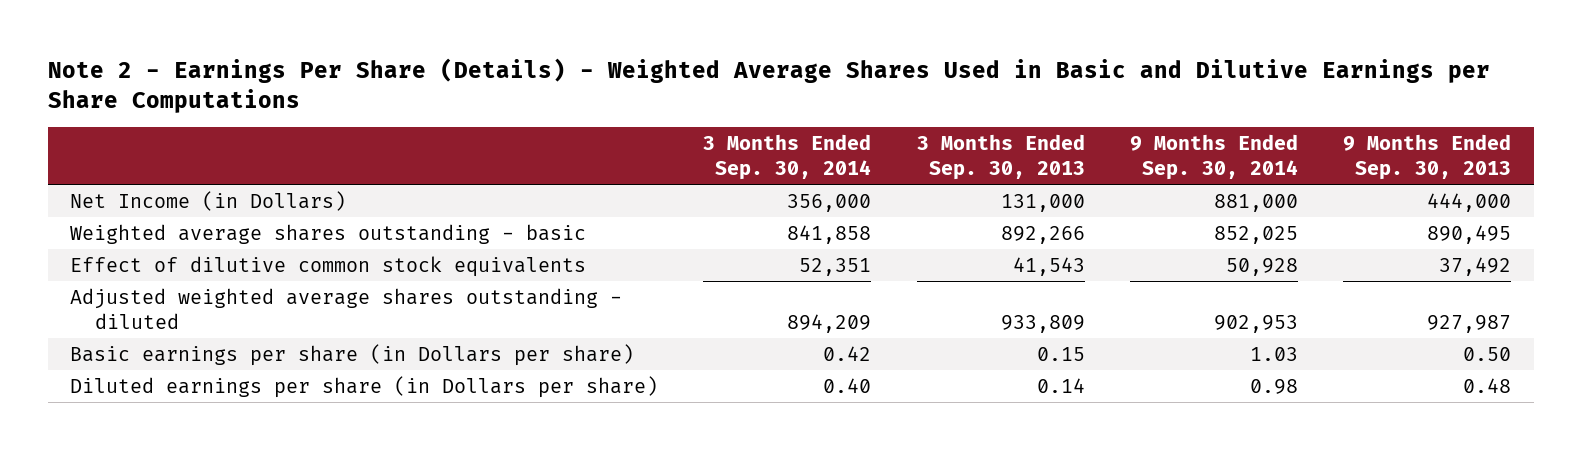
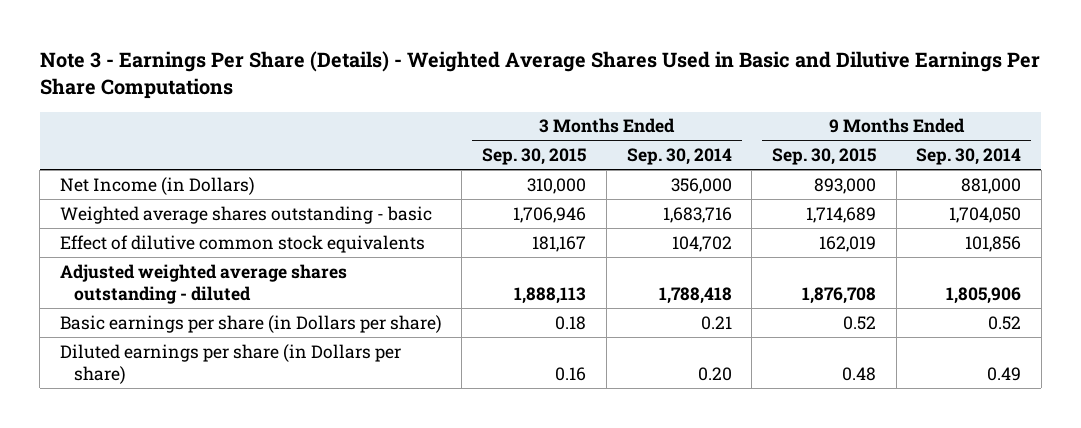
[47,57,1490,113] Note 2 - Earnings Per Share (Details) - Weighted Average Shares Used in Basic and Dilutive Earnings per Share Computations -> [39,50,1040,100] Note 3 - Earnings Per Share (Details) - Weighted Average Shares Used in Basic and Dilutive Earnings Per Share Computations
[916,133,1085,180] 3 Months Ended Sep. 30, 2013 -> none
[1343,133,1512,180] 9 Months Ended Sep. 30, 2013 -> none
none -> [482,148,587,166] Sep. 30, 2015
none -> [771,148,876,166] Sep. 30, 2015
[787,224,872,244] 841,858 -> [662,206,732,223] 1,683,716
[1213,225,1298,244] 852,025 -> [949,206,1022,223] 1,704,050
[799,257,872,276] 52,351 -> [671,235,732,252] 104,702
[1225,257,1298,276] 50,928 -> [965,235,1022,252] 101,856
[787,313,872,333] 894,209 -> [658,287,732,305] 1,788,418
[1213,314,1298,333] 902,953 -> [946,287,1022,305] 1,805,906
[823,345,872,361] 0.42 -> [700,315,732,330] 0.21
[1249,346,1298,361] 1.03 -> [988,315,1022,330] 0.52
[823,377,872,393] 0.40 -> [697,367,732,382] 0.20
[1249,378,1298,394] 0.98 -> [987,367,1022,382] 0.49

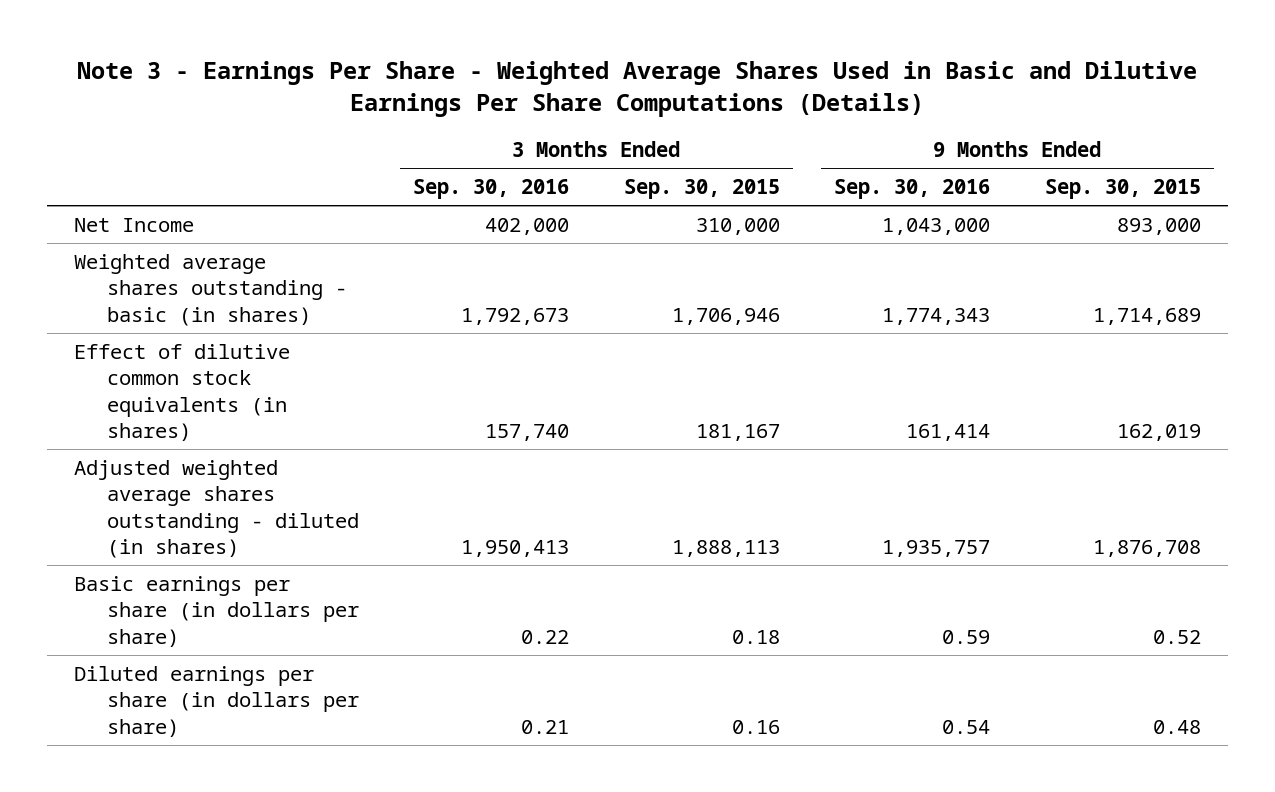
[39,50,1040,100] Note 3 - Earnings Per Share (Details) - Weighted Average Shares Used in Basic and Dilutive Earnings Per Share Computations -> [77,60,1198,117] Note 3 - Earnings Per Share - Weighted Average Shares Used in Basic and Dilutive Earnings Per Share Computations (Details)
[626,148,732,166] Sep. 30, 2014 -> none
[916,148,1022,166] Sep. 30, 2014 -> none
none -> [413,179,570,200] Sep. 30, 2016
none -> [834,179,991,200] Sep. 30, 2016
[59,176,255,195] Net Income (in Dollars) -> [74,217,195,232] Net Income
[59,205,432,224] Weighted average shares outstanding - basic -> [74,253,347,326] Weighted average shares outstanding - basic (in shares)
[59,234,425,253] Effect of dilutive common stock equivalents -> [74,343,291,441] Effect of dilutive common stock equivalents (in shares)
[59,263,347,305] Adjusted weighted average shares outstanding - diluted -> [74,459,359,558] Adjusted weighted average shares outstanding - diluted (in shares)
[59,314,442,333] Basic earnings per share (in Dollars per share) -> [74,575,359,647] Basic earnings per share (in dollars per share)
[59,343,401,385] Diluted earnings per share (in Dollars per share) -> [74,665,359,737] Diluted earnings per share (in dollars per share)

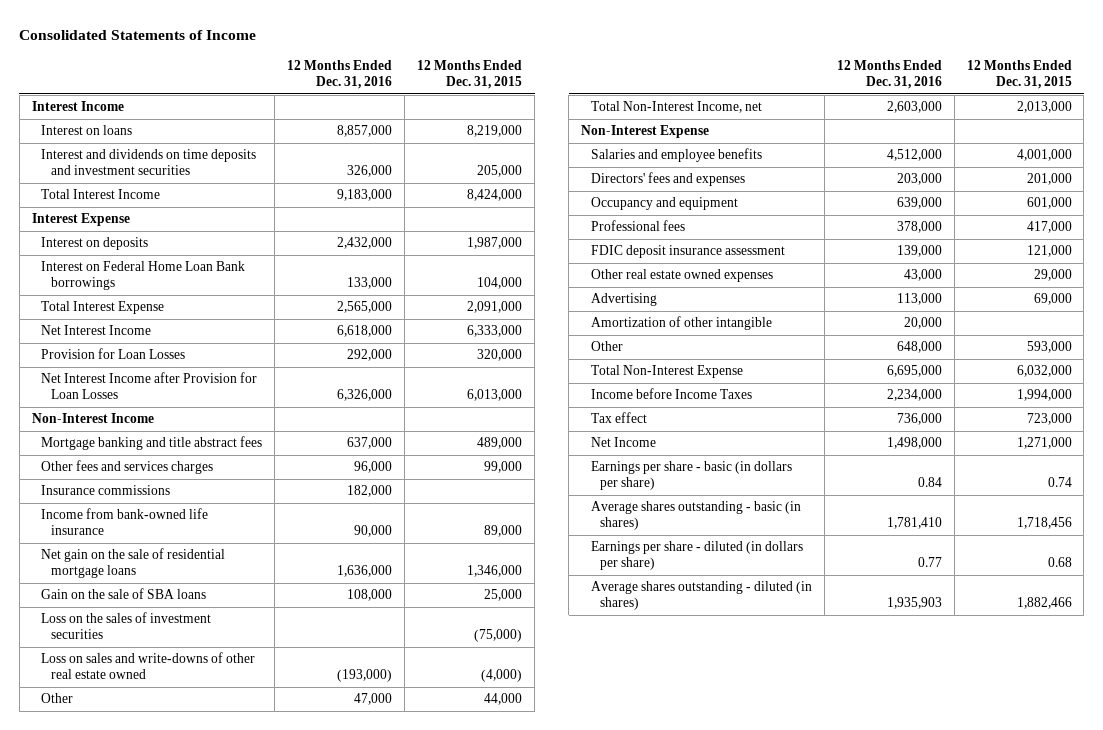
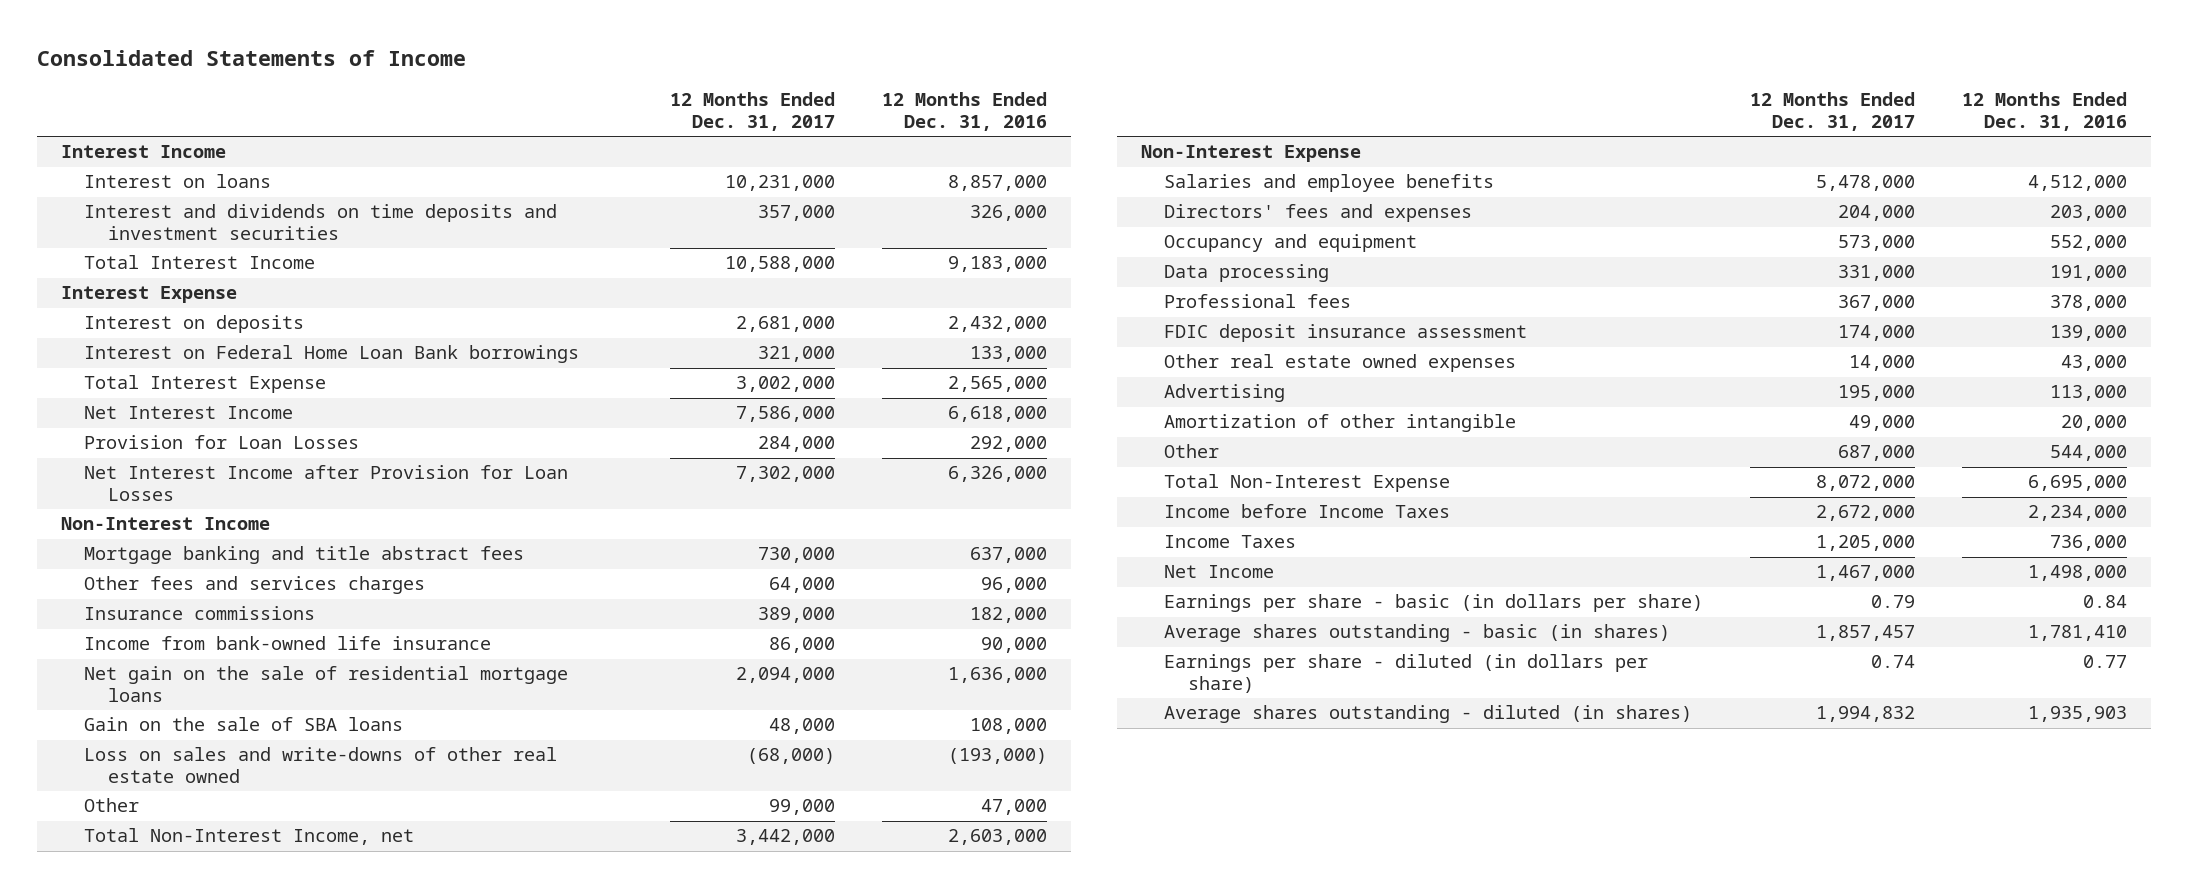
[417,60,523,90] 12 Months Ended Dec. 31, 2015 -> none
none -> [670,92,836,131] 12 Months Ended Dec. 31, 2017
[41,612,212,640] Loss on the sales of investment securities -> none
[896,197,942,210] 639,000 -> [2050,235,2128,252] 552,000
none -> [1164,264,1330,283] Data processing
[896,341,942,354] 648,000 -> [2050,445,2128,462] 544,000
[590,412,647,424] Tax effect -> [1164,535,1297,549] Income Taxes

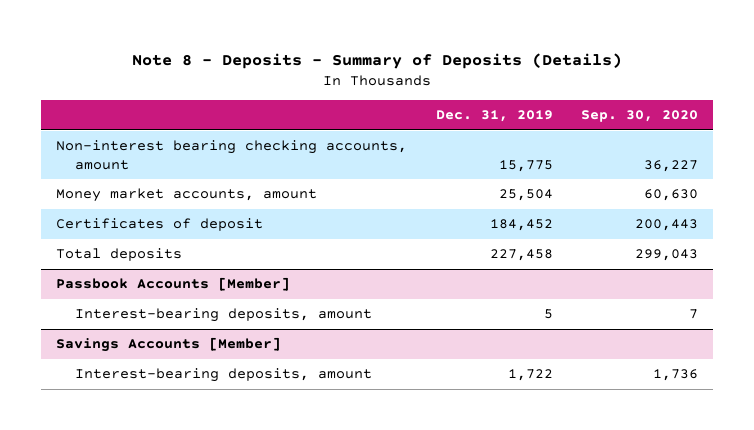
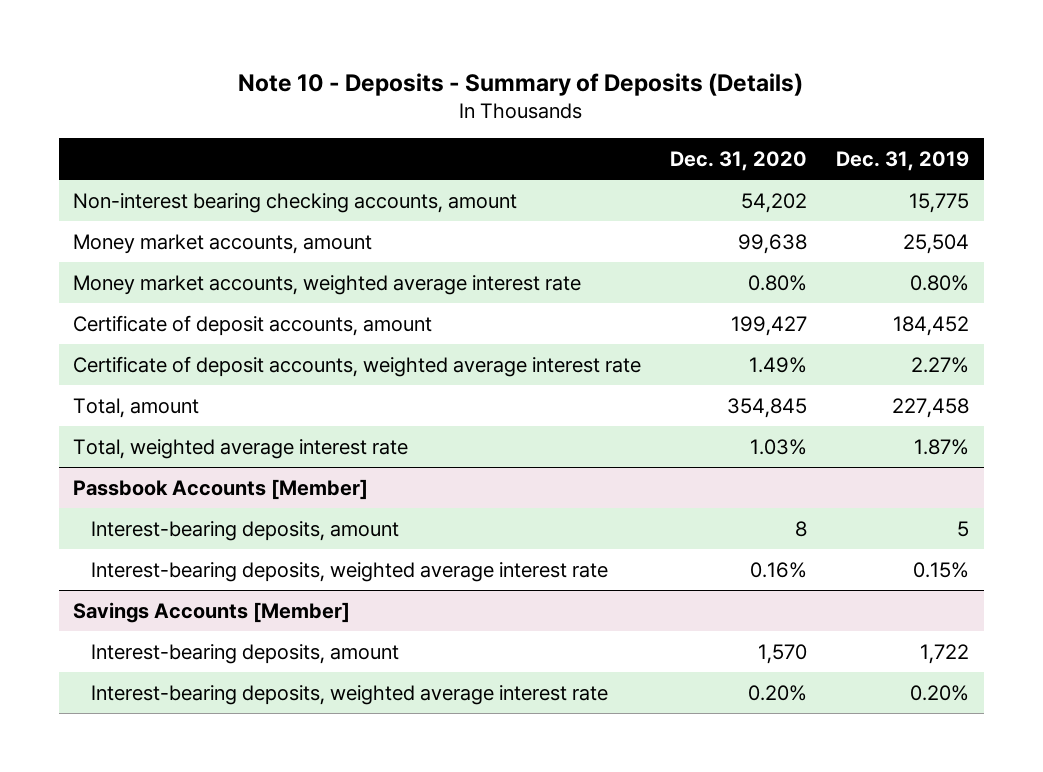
[132,52,623,69] Note 8 - Deposits - Summary of Deposits (Details) -> [238,72,804,96] Note 10 - Deposits - Summary of Deposits (Details)
[581,110,699,123] Sep. 30, 2020 -> none
none -> [670,150,808,171] Dec. 31, 2020
none -> [73,274,582,295] Money market accounts, weighted average interest rate
[55,218,263,232] Certificates of deposit -> [73,314,433,336] Certificate of deposit accounts, amount
none -> [73,355,642,377] Certificate of deposit accounts, weighted average interest rate
[55,248,182,262] Total deposits -> [73,397,200,418] Total, amount
none -> [73,438,409,459] Total, weighted average interest rate
none -> [90,561,608,582] Interest-bearing deposits, weighted average interest rate
none -> [90,684,608,705] Interest-bearing deposits, weighted average interest rate

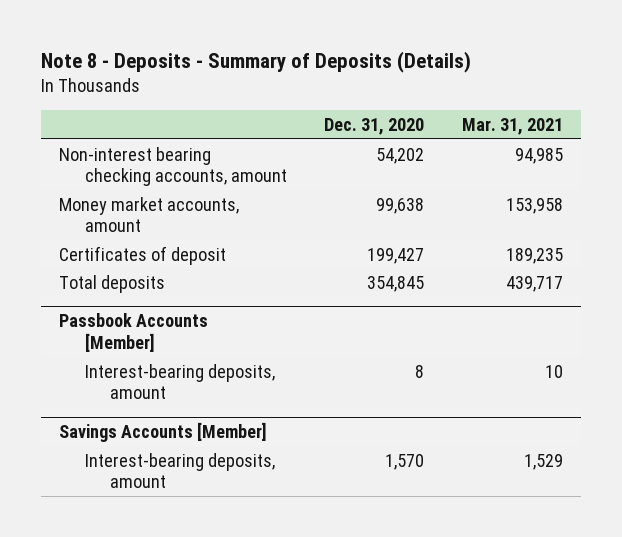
[238,72,804,96] Note 10 - Deposits - Summary of Deposits (Details) -> [40,51,471,74] Note 8 - Deposits - Summary of Deposits (Details)
[836,150,970,171] Dec. 31, 2019 -> none
none -> [461,117,563,135] Mar. 31, 2021
[73,274,582,295] Money market accounts, weighted average interest rate -> none
[73,355,642,377] Certificate of deposit accounts, weighted average interest rate -> none
[73,438,409,459] Total, weighted average interest rate -> none
[73,314,433,336] Certificate of deposit accounts, amount -> [59,245,227,265] Certificates of deposit
[73,397,200,418] Total, amount -> [59,274,166,293] Total deposits
[90,561,608,582] Interest-bearing deposits, weighted average interest rate -> none
[90,684,608,705] Interest-bearing deposits, weighted average interest rate -> none

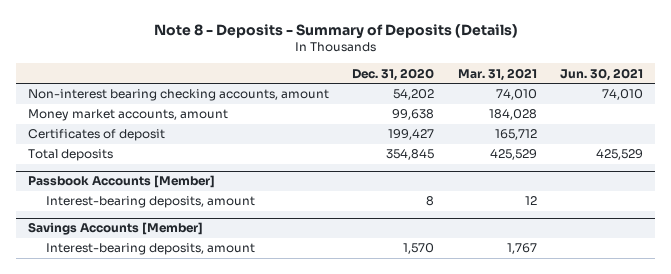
none -> [560,67,644,81] Jun. 30, 2021
[514,147,563,164] 94,985 -> [495,89,537,101] 74,010
[505,197,563,214] 153,958 -> [488,109,537,121] 184,028
[505,247,563,264] 189,235 -> [494,129,537,141] 165,712
[505,275,563,292] 439,717 -> [489,149,537,161] 425,529
[544,364,563,378] 10 -> [524,196,537,206] 12
[523,453,563,470] 1,529 -> [506,243,537,255] 1,767

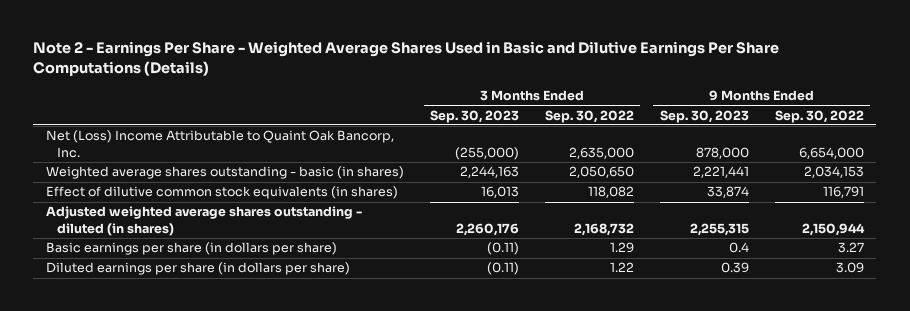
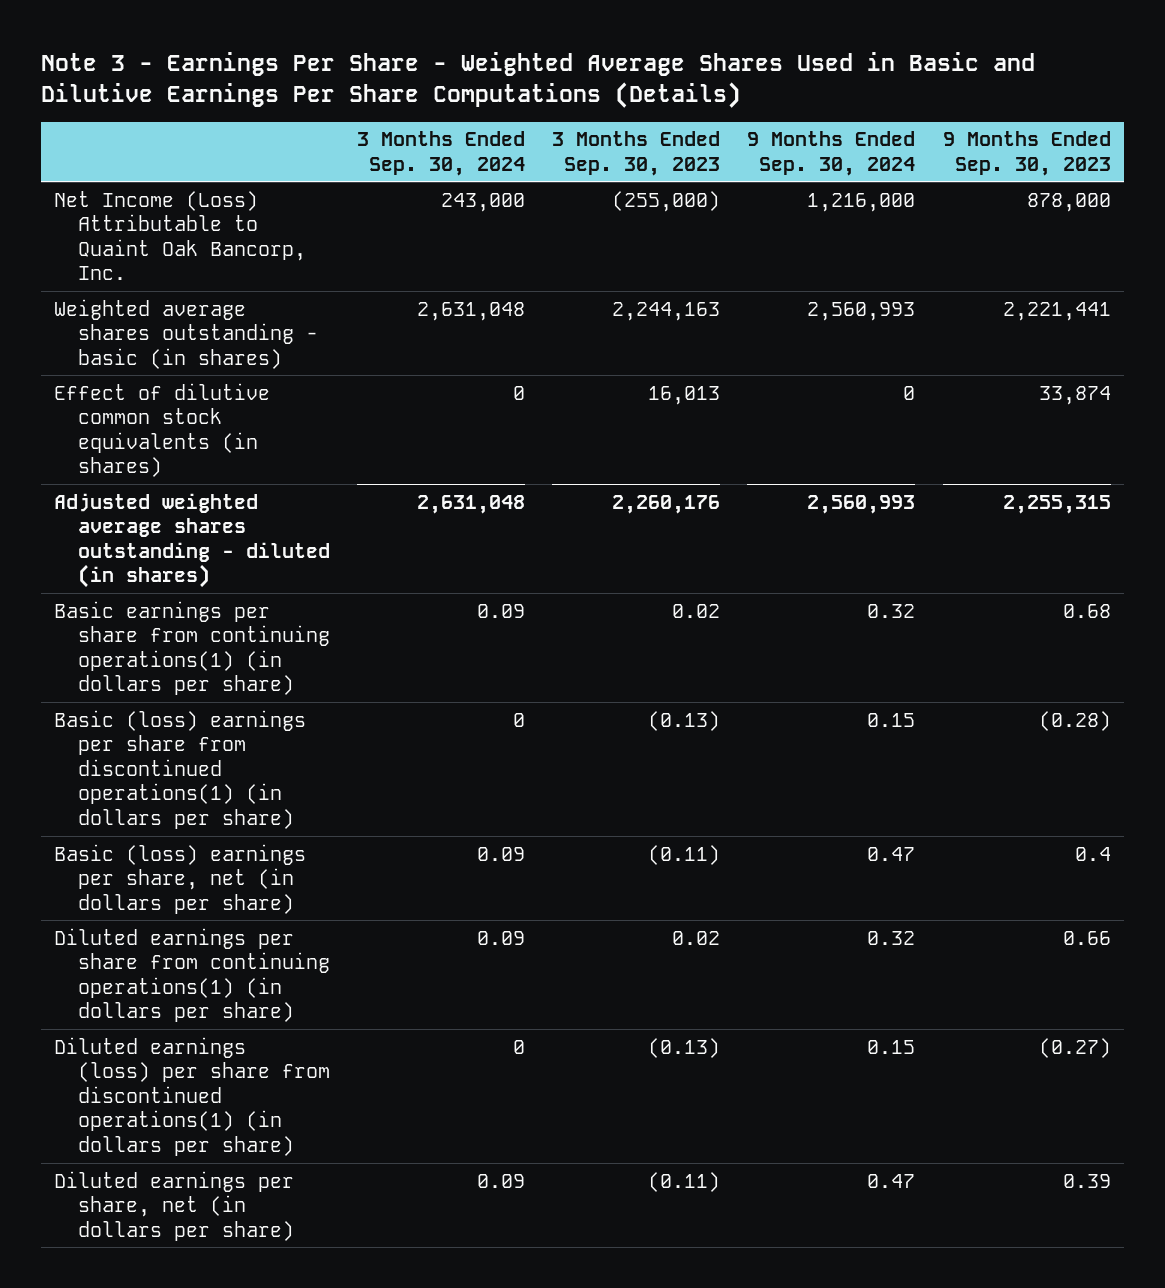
[33,41,780,76] Note 2 - Earnings Per Share - Weighted Average Shares Used in Basic and Dilutive Earnings Per Share Computations (Details) -> [40,52,1035,108] Note 3 - Earnings Per Share - Weighted Average Shares Used in Basic and Dilutive Earnings Per Share Computations (Details)
[544,109,634,123] Sep. 30, 2022 -> none
[774,109,864,123] Sep. 30, 2022 -> none
none -> [357,131,526,176] 3 Months Ended Sep. 30, 2024
none -> [747,131,916,176] 9 Months Ended Sep. 30, 2024
[46,130,395,158] Net (Loss) Income Attributable to Quaint Oak Bancorp, Inc. -> [54,190,306,281] Net Income (Loss) Attributable to Quaint Oak Bancorp, Inc.
none -> [54,600,330,696] Basic earnings per share from continuing operations(1) (in dollars per share)
none -> [54,709,307,829] Basic (loss) earnings per share from discontinued operations(1) (in dollars per share)
[46,242,338,256] Basic earnings per share (in dollars per share) -> [54,843,307,914] Basic (loss) earnings per share, net (in dollars per share)
none -> [54,927,330,1023] Diluted earnings per share from continuing operations(1) (in dollars per share)
none -> [54,1036,330,1156] Diluted earnings (loss) per share from discontinued operations(1) (in dollars per share)
[46,262,351,276] Diluted earnings per share (in dollars per share) -> [54,1170,295,1241] Diluted earnings per share, net (in dollars per share)

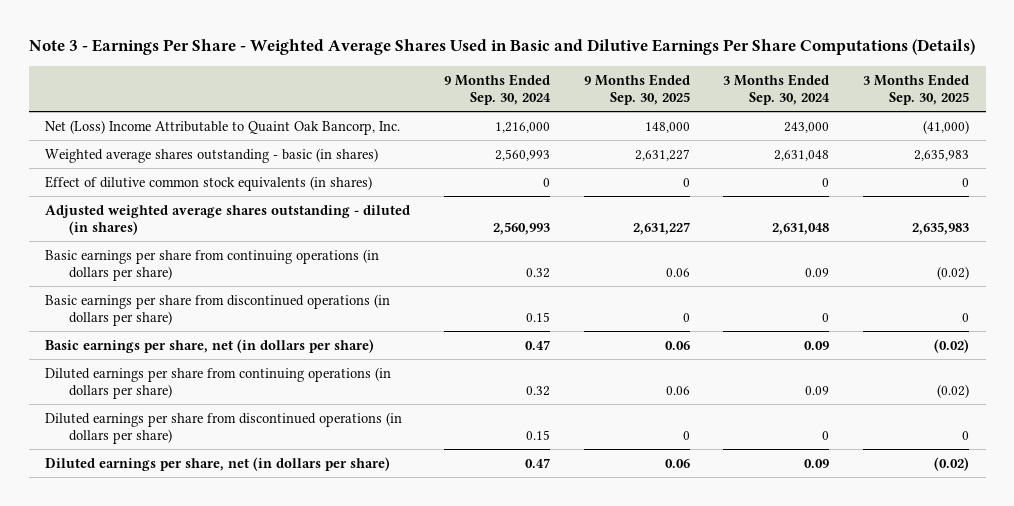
[552,131,721,176] 3 Months Ended Sep. 30, 2023 -> none
[942,131,1111,176] 9 Months Ended Sep. 30, 2023 -> none
none -> [583,73,690,106] 9 Months Ended Sep. 30, 2025
none -> [862,73,969,106] 3 Months Ended Sep. 30, 2025
[54,190,306,281] Net Income (Loss) Attributable to Quaint Oak Bancorp, Inc. -> [45,119,401,135] Net (Loss) Income Attributable to Quaint Oak Bancorp, Inc.
[54,600,330,696] Basic earnings per share from continuing operations(1) (in dollars per share) -> [45,248,380,282] Basic earnings per share from continuing operations (in dollars per share)
[54,709,307,829] Basic (loss) earnings per share from discontinued operations(1) (in dollars per share) -> [45,293,391,327] Basic earnings per share from discontinued operations (in dollars per share)
[54,843,307,914] Basic (loss) earnings per share, net (in dollars per share) -> [45,338,375,353] Basic earnings per share, net (in dollars per share)
[54,927,330,1023] Diluted earnings per share from continuing operations(1) (in dollars per share) -> [45,366,392,400] Diluted earnings per share from continuing operations (in dollars per share)
[54,1036,330,1156] Diluted earnings (loss) per share from discontinued operations(1) (in dollars per share) -> [45,411,403,445] Diluted earnings per share from discontinued operations (in dollars per share)

